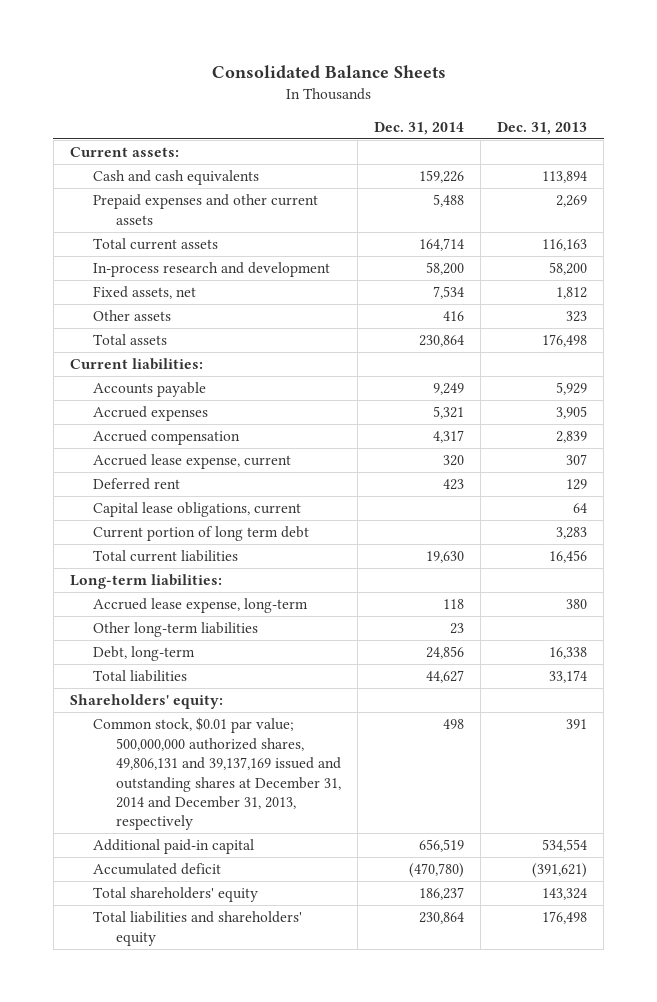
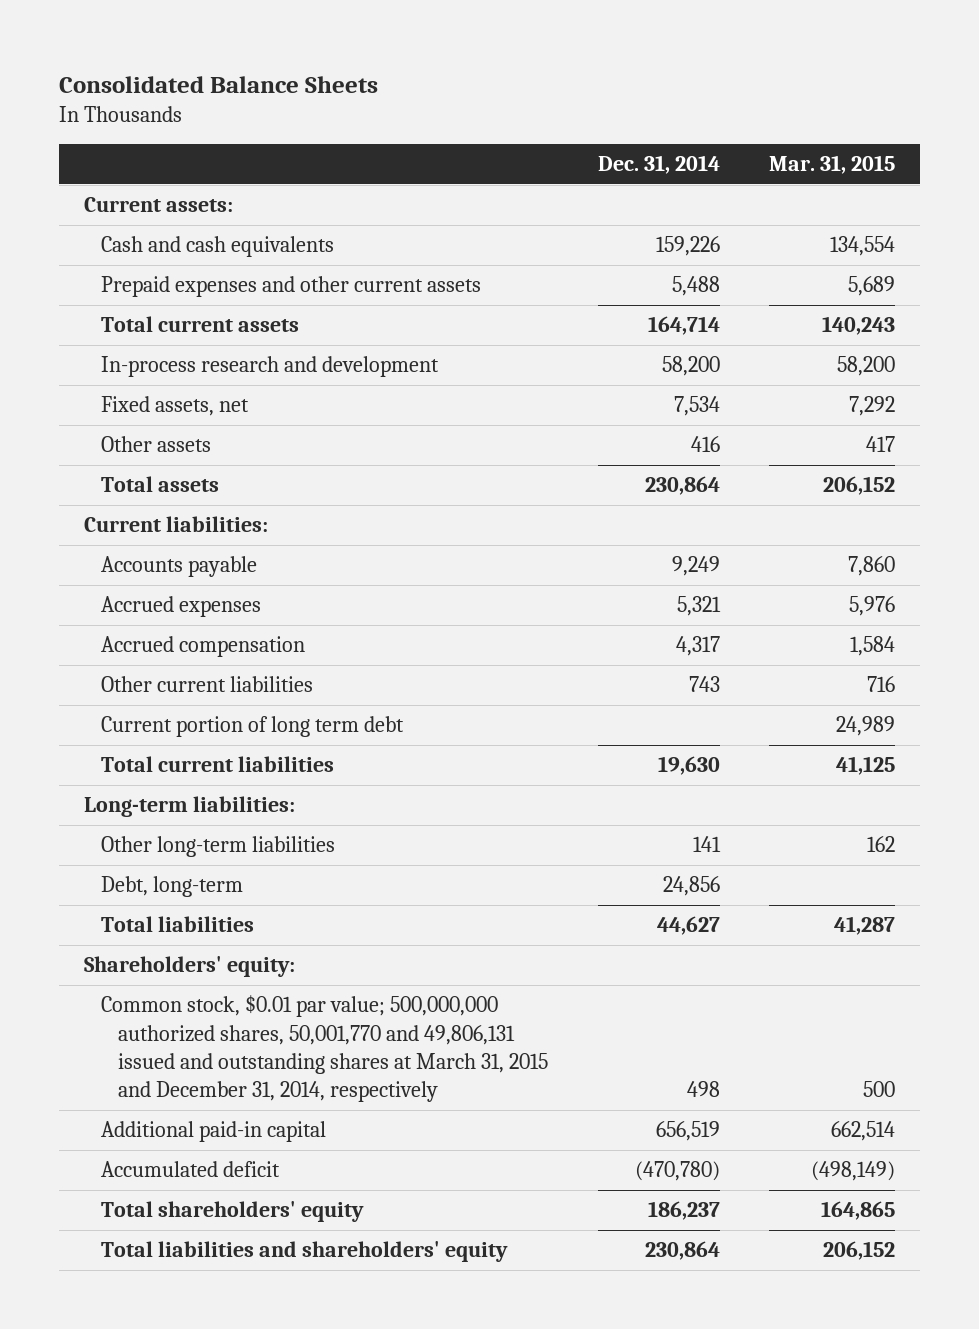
[497,121,588,135] Dec. 31, 2013 -> none
none -> [769,155,896,175] Mar. 31, 2015
[92,454,291,470] Accrued lease expense, current -> none
[92,478,180,491] Deferred rent -> none
[92,502,301,518] Capital lease obligations, current -> none
none -> [100,676,313,693] Other current liabilities
[92,598,308,614] Accrued lease expense, long-term -> none
[449,623,464,635] 23 -> [692,836,721,853] 141
[92,717,341,831] Common stock, $0.01 par value; 500,000,000 authorized shares, 49,806,131 and 39,137,169 issued and outstanding shares at December 31, 2014 and December 31, 2013, respectively -> [100,995,548,1102] Common stock, $0.01 par value; 500,000,000 authorized shares, 50,001,770 and 49,806,131 issued and outstanding shares at March 31, 2015 and December 31, 2014, respectively

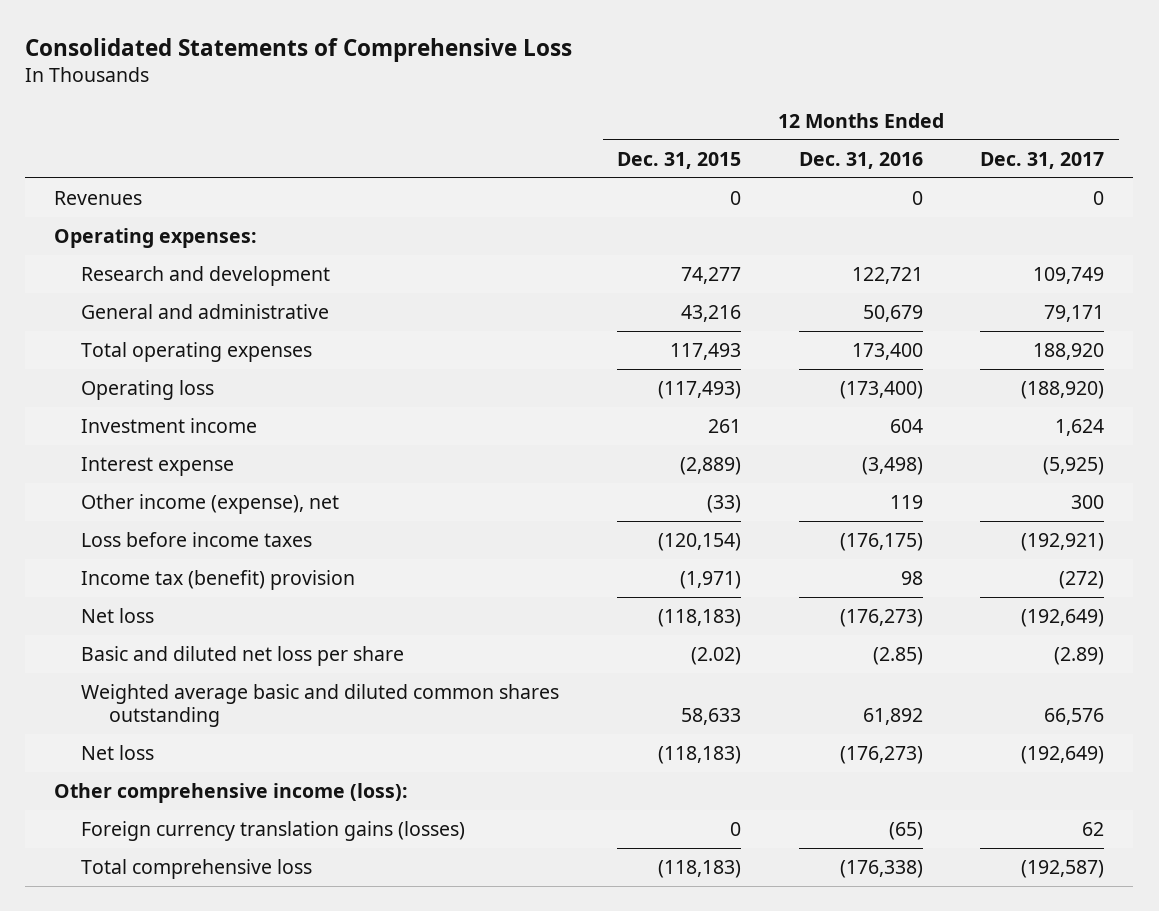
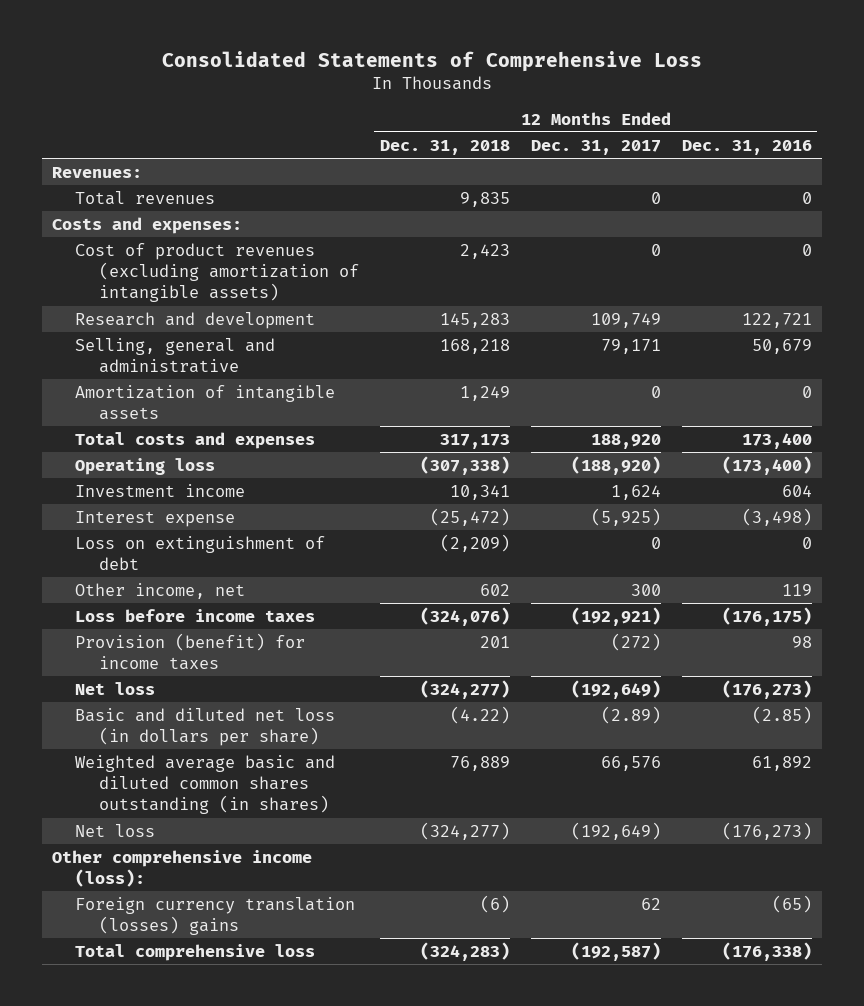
[617,151,742,169] Dec. 31, 2015 -> none
none -> [379,139,510,155] Dec. 31, 2018
none -> [52,166,143,178] Revenues:
[54,191,143,206] Revenues -> [75,190,216,205] Total revenues
[54,228,258,249] Operating expenses: -> [52,216,243,234] Costs and expenses:
none -> [75,242,359,303] Cost of product revenues (excluding amortization of intangible assets)
[81,304,330,320] General and administrative -> [75,337,276,374] Selling, general and administrative
none -> [75,384,336,421] Amortization of intangible assets
[81,342,313,363] Total operating expenses -> [75,431,316,449] Total costs and expenses
none -> [75,535,326,571] Loss on extinguishment of debt
[81,494,340,515] Other income (expense), net -> [75,582,246,599] Other income, net
[81,570,356,591] Income tax (benefit) provision -> [75,632,306,671] Provision (benefit) for income taxes
[81,646,405,667] Basic and diluted net loss per share -> [75,707,336,747] Basic and diluted net loss (in dollars per share)
[81,684,560,728] Weighted average basic and diluted common shares outstanding -> [75,754,336,815] Weighted average basic and diluted common shares outstanding (in shares)
[81,821,466,842] Foreign currency translation gains (losses) -> [75,896,356,936] Foreign currency translation (losses) gains

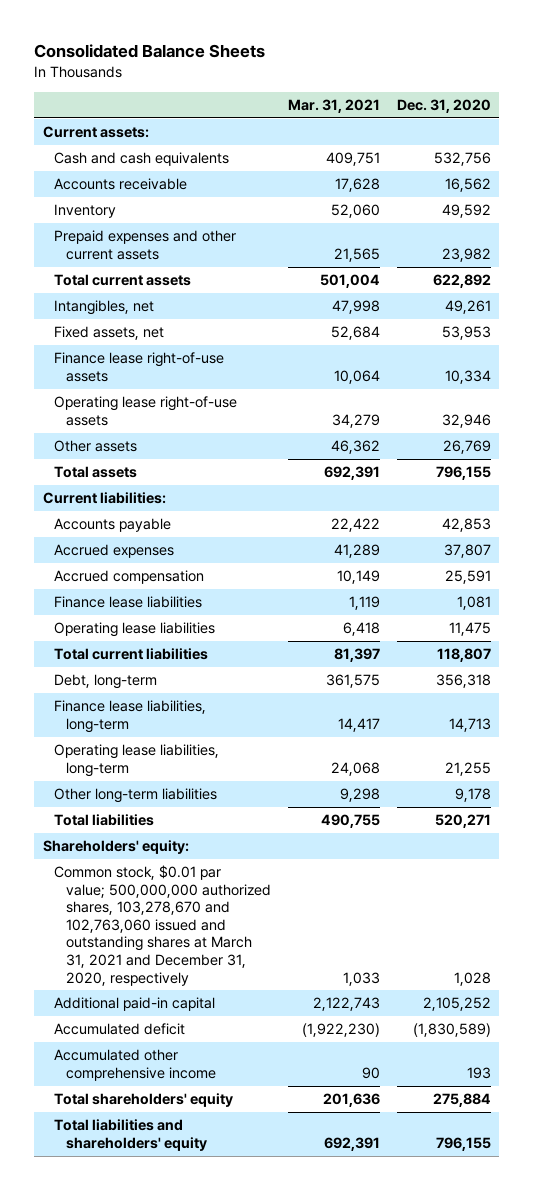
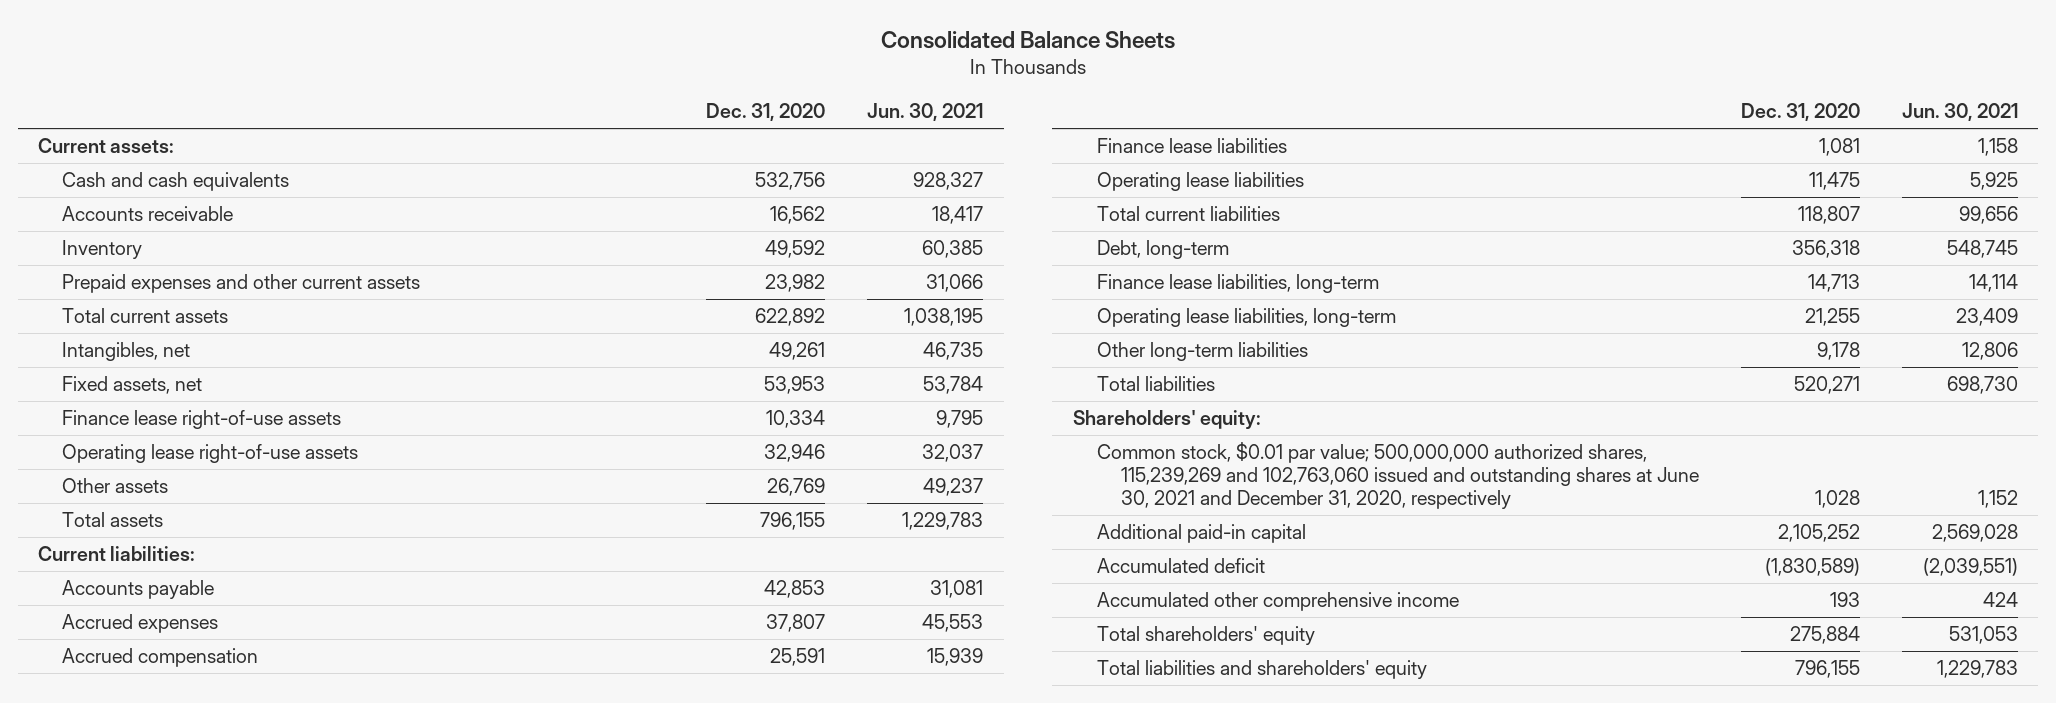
[287,99,380,114] Mar. 31, 2021 -> none
none -> [866,102,983,121] Jun. 30, 2021
[54,865,271,986] Common stock, $0.01 par value; 500,000,000 authorized shares, 103,278,670 and 102,763,060 issued and outstanding shares at March 31, 2021 and December 31, 2020, respectively -> [1097,442,1700,509] Common stock, $0.01 par value; 500,000,000 authorized shares, 115,239,269 and 102,763,060 issued and outstanding shares at June 30, 2021 and December 31, 2020, respectively

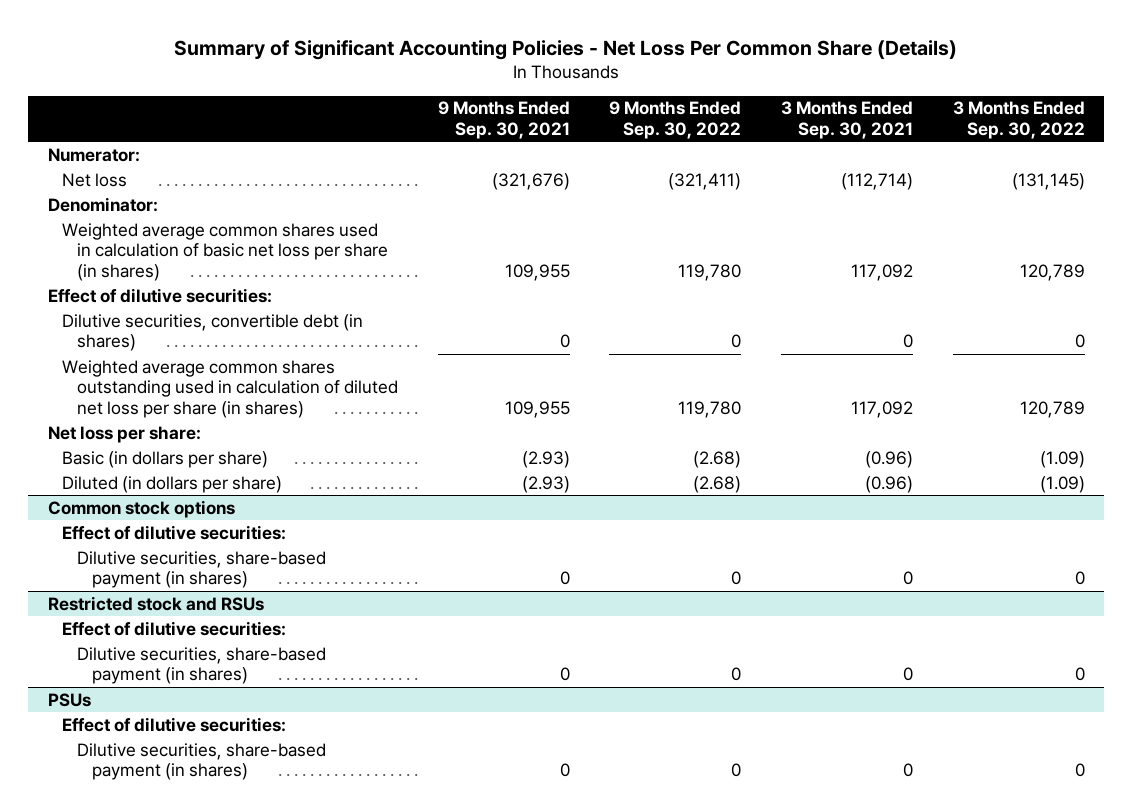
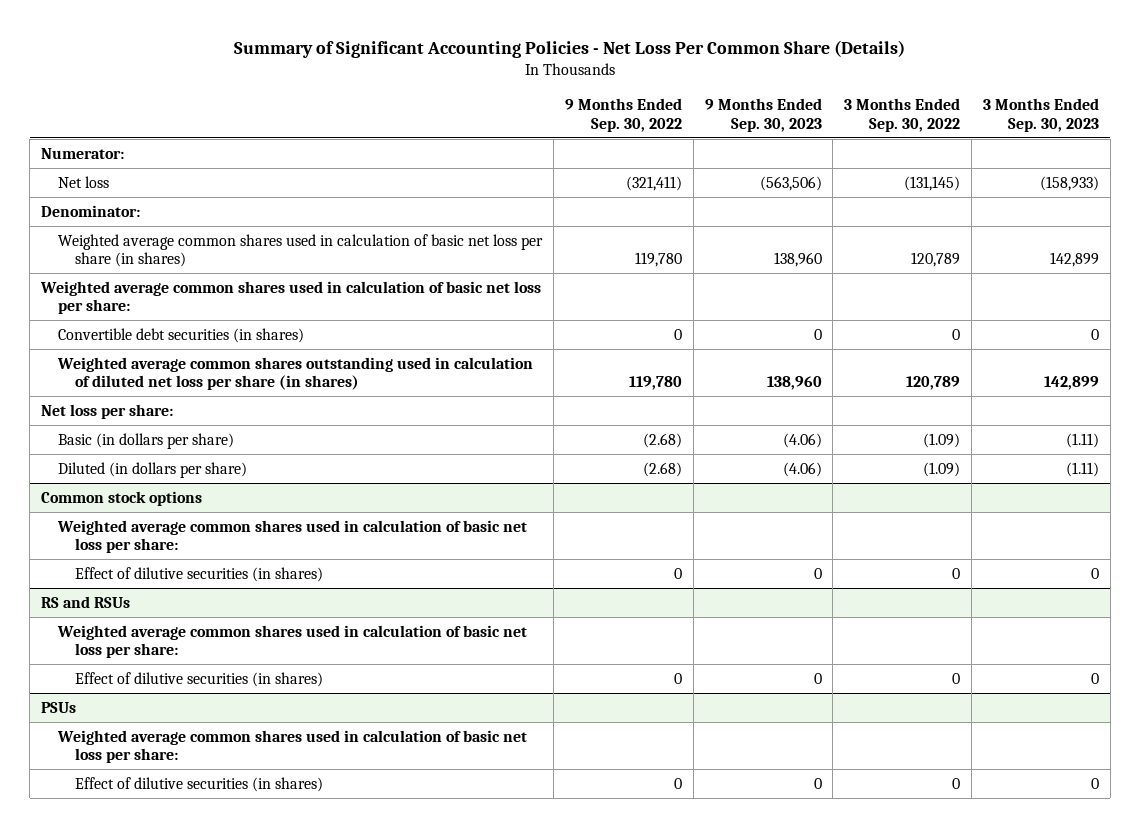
[437,101,570,139] 9 Months Ended Sep. 30, 2021 -> none
[780,101,913,139] 3 Months Ended Sep. 30, 2021 -> none
none -> [704,98,822,132] 9 Months Ended Sep. 30, 2023
none -> [982,98,1099,132] 3 Months Ended Sep. 30, 2023
[47,287,272,303] Effect of dilutive securities: -> [40,280,542,315] Weighted average common shares used in calculation of basic net loss per share:
[62,313,364,352] Dilutive securities, convertible debt (in shares) -> [58,327,305,343] Convertible debt securities (in shares)
[62,524,287,540] Effect of dilutive securities: -> [57,519,528,554] Weighted average common shares used in calculation of basic net loss per share:
[77,550,327,589] Dilutive securities, share-based payment (in shares) -> [75,566,324,582] Effect of dilutive securities (in shares)
[47,595,264,611] Restricted stock and RSUs -> [41,595,131,608] RS and RSUs
[62,620,287,636] Effect of dilutive securities: -> [57,624,528,659] Weighted average common shares used in calculation of basic net loss per share:
[77,646,327,685] Dilutive securities, share-based payment (in shares) -> [75,671,324,687] Effect of dilutive securities (in shares)
[62,716,287,732] Effect of dilutive securities: -> [57,729,528,764] Weighted average common shares used in calculation of basic net loss per share:
[77,742,327,781] Dilutive securities, share-based payment (in shares) -> [75,776,324,792] Effect of dilutive securities (in shares)

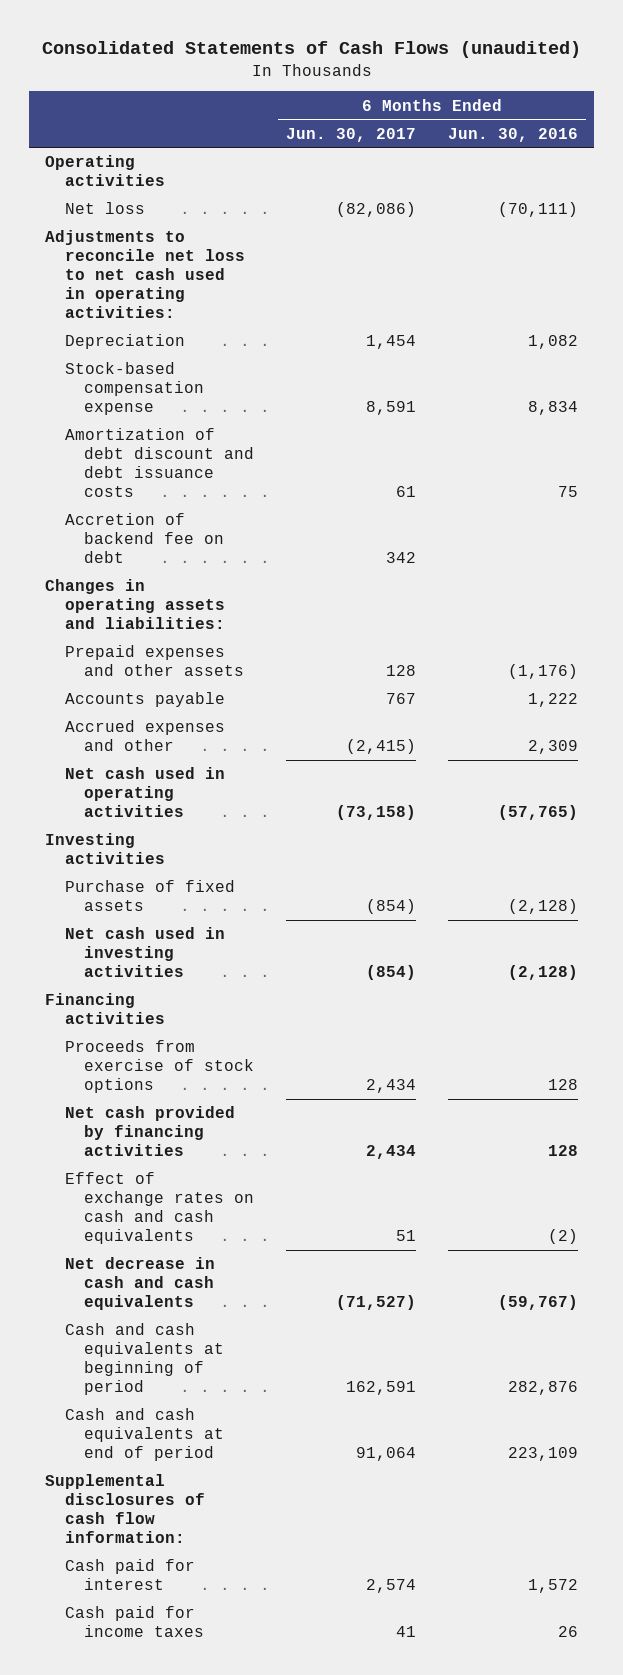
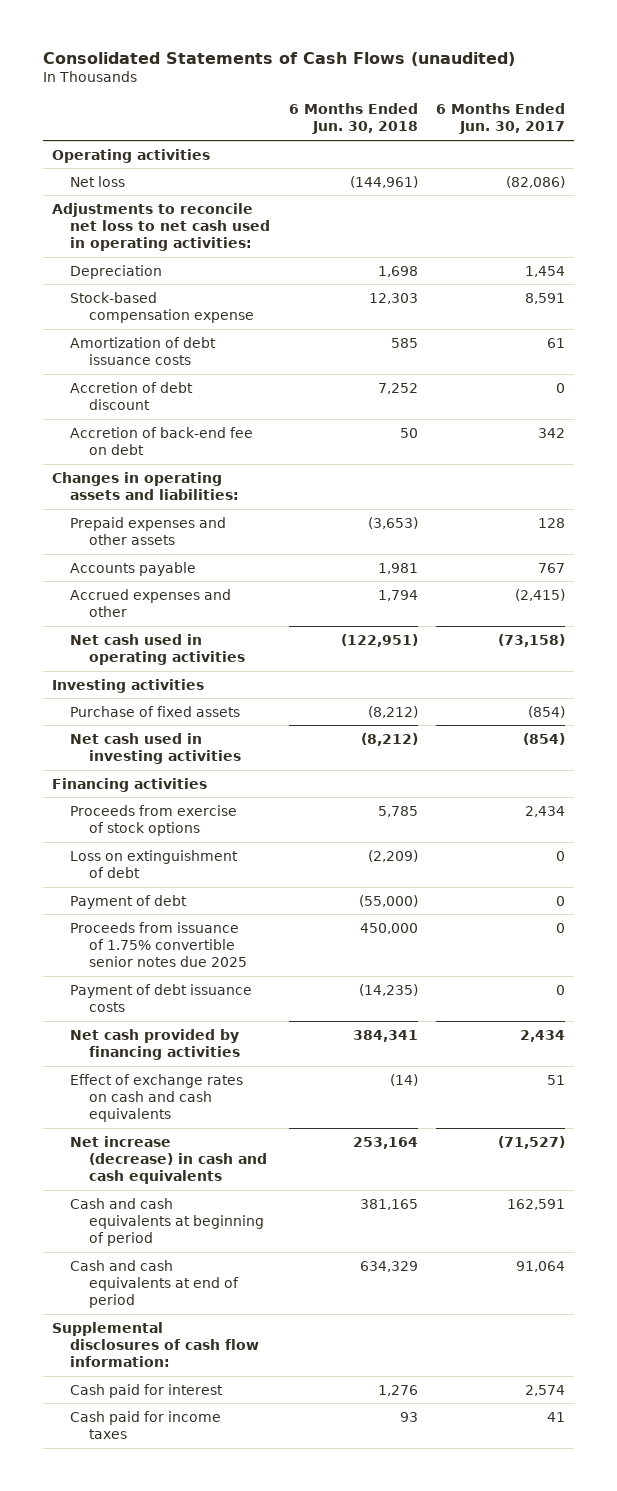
[447,127,578,142] Jun. 30, 2016 -> none
none -> [288,102,418,135] 6 Months Ended Jun. 30, 2018
[64,428,255,497] Amortization of debt discount and debt issuance costs -> [70,336,217,365] Amortization of debt issuance costs
none -> [70,381,194,410] Accretion of debt discount
[64,513,225,564] Accretion of backend fee on debt -> [70,426,254,455] Accretion of back-end fee on debt
none -> [70,849,239,878] Loss on extinguishment of debt
none -> [70,894,188,909] Payment of debt
none -> [70,921,247,968] Proceeds from issuance of 1.75% convertible senior notes due 2025
none -> [70,983,253,1012] Payment of debt issuance costs
[64,1257,215,1311] Net decrease in cash and cash equivalents -> [70,1135,267,1185] Net increase (decrease) in cash and cash equivalents

